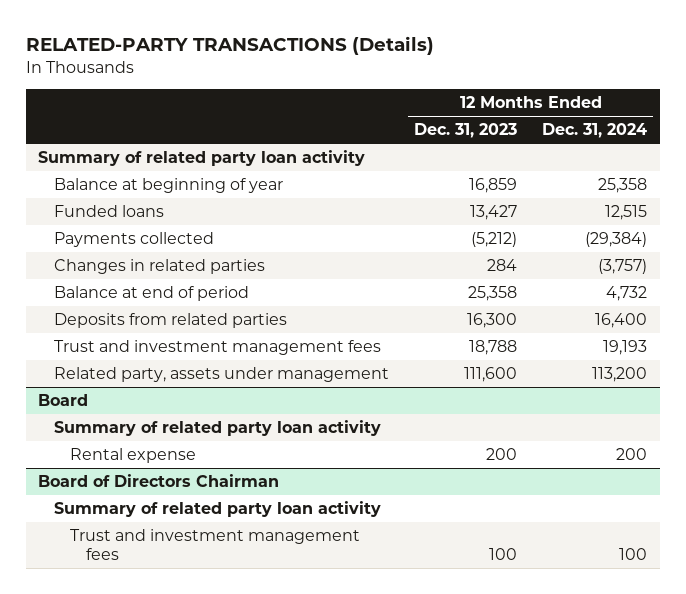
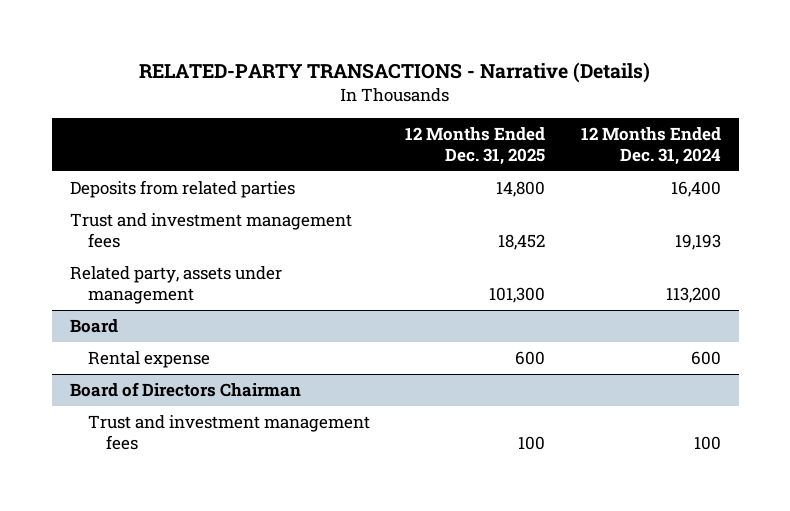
[25,36,434,56] RELATED-PARTY TRANSACTIONS (Details) -> [139,62,651,84] RELATED-PARTY TRANSACTIONS - Narrative (Details)
[414,123,518,139] Dec. 31, 2023 -> none
none -> [405,127,546,166] 12 Months Ended Dec. 31, 2025
[38,150,366,167] Summary of related party loan activity -> none
[54,178,284,194] Balance at beginning of year -> none
[54,205,165,218] Funded loans -> none
[54,232,215,248] Payments collected -> none
[54,259,266,275] Changes in related parties -> none
[54,286,250,302] Balance at end of period -> none
[54,420,382,437] Summary of related party loan activity -> none
[616,448,648,461] 200 -> [690,351,721,366] 600
[54,501,382,518] Summary of related party loan activity -> none

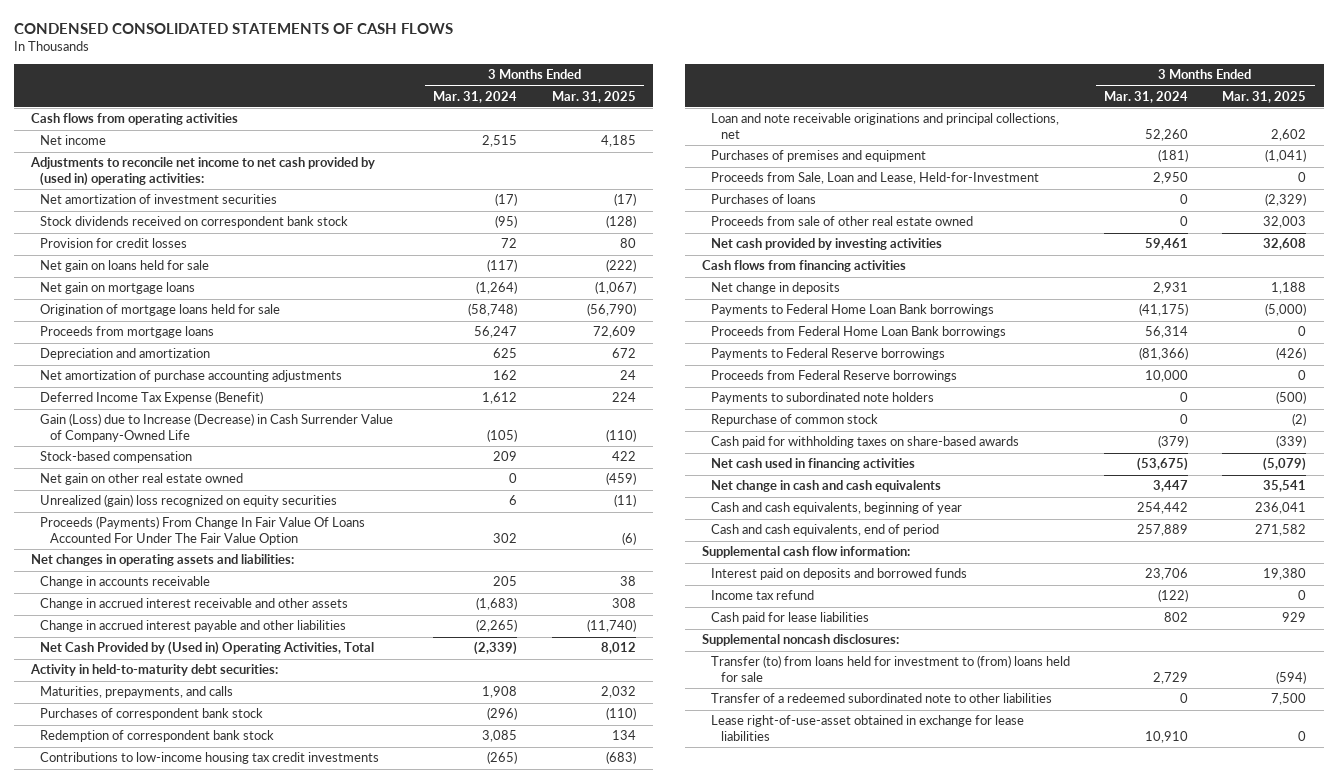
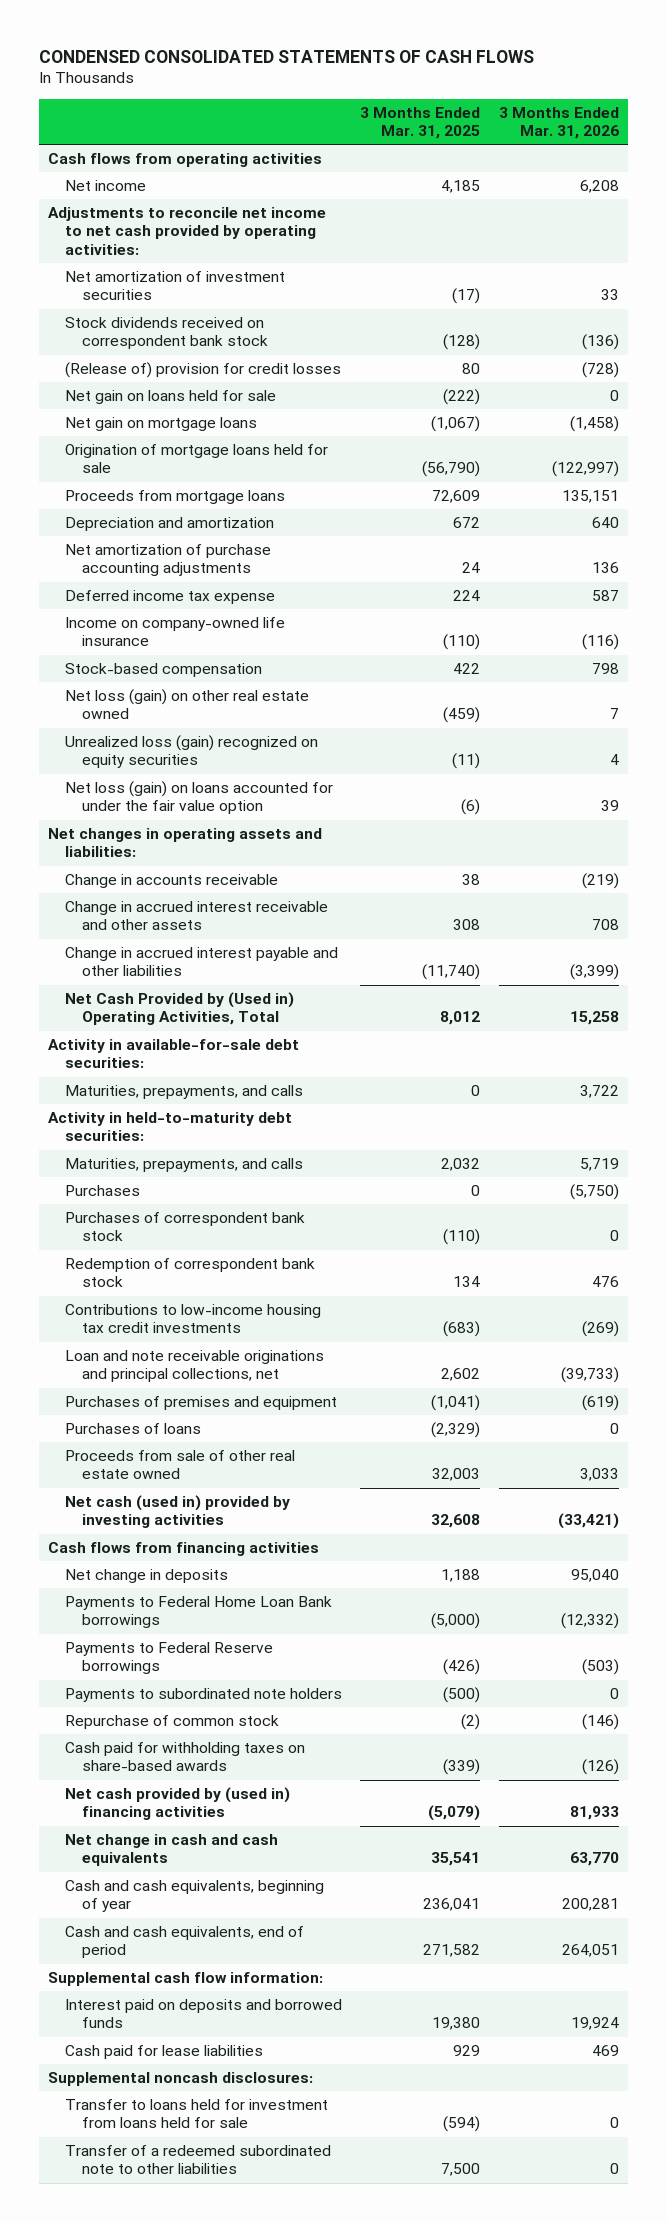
[433,90,518,103] Mar. 31, 2024 -> none
none -> [498,106,619,139] 3 Months Ended Mar. 31, 2026
[29,157,375,186] Adjustments to reconcile net income to net cash provided by (used in) operating activities: -> [47,207,326,255] Adjustments to reconcile net income to net cash provided by operating activities:
[40,238,188,249] Provision for credit losses -> [64,362,341,379] (Release of) provision for credit losses
[40,391,264,405] Deferred Income Tax Expense (Benefit) -> [64,590,275,605] Deferred income tax expense
[40,413,394,442] Gain (Loss) due to Increase (Decrease) in Cash Surrender Value of Company-Owned Life -> [64,617,285,647] Income on company-owned life insurance
[40,473,244,486] Net gain on other real estate owned -> [64,689,309,720] Net loss (gain) on other real estate owned
[40,494,338,508] Unrealized (gain) loss recognized on equity securities -> [64,735,318,769] Unrealized loss (gain) recognized on equity securities
[40,516,366,545] Proceeds (Payments) From Change In Fair Value Of Loans Accounted For Under The Fair Value Option -> [64,781,333,815] Net loss (gain) on loans accounted for under the fair value option
none -> [47,1039,299,1069] Activity in available-for-sale debt securities:
none -> [64,1085,303,1100] Maturities, prepayments, and calls
none -> [64,1185,140,1197] Purchases
[711,172,1040,185] Proceeds from Sale, Loan and Lease, Held-for-Investment -> none
[711,238,943,251] Net cash provided by investing activities -> [64,1495,290,1529] Net cash (used in) provided by investing activities
[711,326,1007,339] Proceeds from Federal Home Loan Bank borrowings -> none
[711,370,958,383] Proceeds from Federal Reserve borrowings -> none
[711,458,916,471] Net cash used in financing activities -> [64,1787,290,1821] Net cash provided by (used in) financing activities
[711,590,815,601] Income tax refund -> none
[711,655,1071,682] Transfer (to) from loans held for investment to (from) loans held for sale -> [64,2099,328,2129] Transfer to loans held for investment from loans held for sale
[711,715,1025,741] Lease right-of-use-asset obtained in exchange for lease liabilities -> none

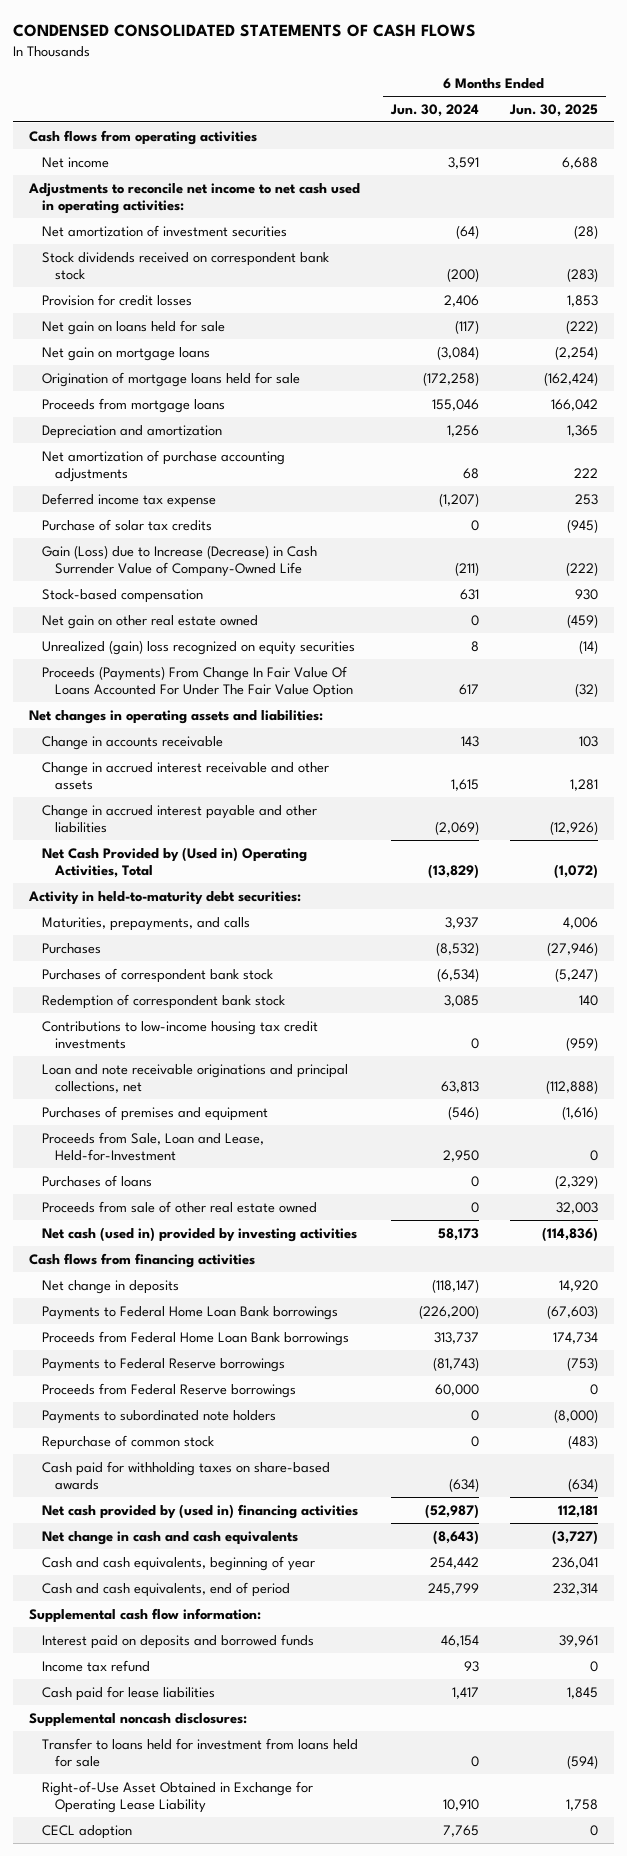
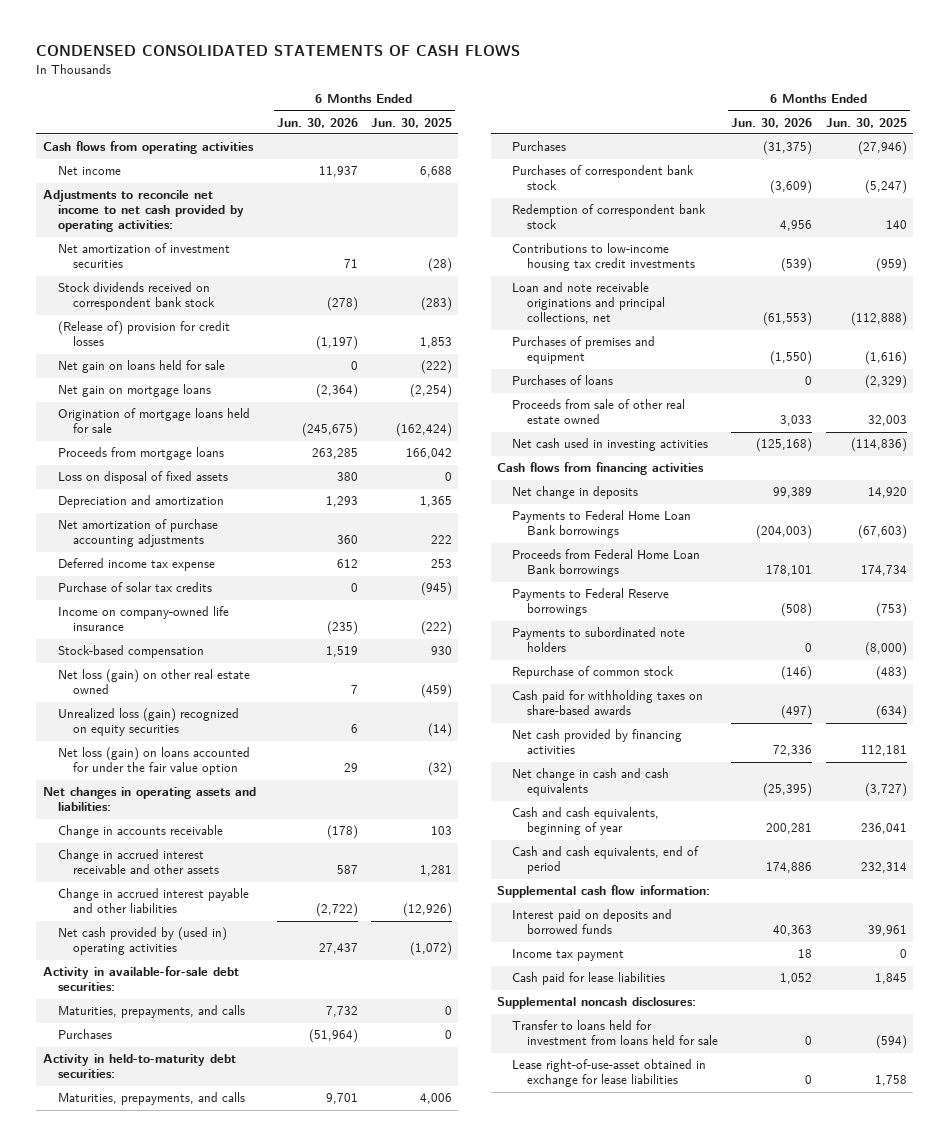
[389,103,479,117] Jun. 30, 2024 -> none
none -> [276,117,358,128] Jun. 30, 2026
[27,182,360,215] Adjustments to reconcile net income to net cash used in operating activities: -> [42,190,244,233] Adjustments to reconcile net income to net cash provided by operating activities:
[41,293,192,306] Provision for credit losses -> [57,321,230,347] (Release of) provision for credit losses
none -> [57,471,228,485] Loss on disposal of fixed assets
[41,544,317,578] Gain (Loss) due to Increase (Decrease) in Cash Surrender Value of Company-Owned Life -> [57,606,229,632] Income on company-owned life insurance
[41,614,258,629] Net gain on other real estate owned -> [57,669,250,695] Net loss (gain) on other real estate owned
[41,639,355,655] Unrealized (gain) loss recognized on equity securities -> [57,708,239,737] Unrealized loss (gain) recognized on equity securities
[41,665,353,699] Proceeds (Payments) From Change In Fair Value Of Loans Accounted For Under The Fair Value Option -> [57,747,250,776] Net loss (gain) on loans accounted for under the fair value option
[41,846,307,879] Net Cash Provided by (Used in) Operating Activities, Total -> [57,927,227,956] Net cash provided by (used in) operating activities
none -> [42,966,239,992] Activity in available-for-sale debt securities:
none -> [57,1005,245,1019] Maturities, prepayments, and calls
none -> [57,1029,112,1040] Purchases
[41,1131,264,1162] Proceeds from Sale, Loan and Lease, Held-for-Investment -> none
[41,1226,357,1242] Net cash (used in) provided by investing activities -> [512,438,709,452] Net cash used in investing activities
[41,1382,296,1398] Proceeds from Federal Reserve borrowings -> none
[41,1503,358,1519] Net cash provided by (used in) financing activities -> [512,729,683,755] Net cash provided by financing activities
[41,1659,150,1672] Income tax refund -> [512,949,625,962] Income tax payment
[41,1824,132,1839] CECL adoption -> none
[41,1780,313,1814] Right-of-Use Asset Obtained in Exchange for Operating Lease Liability -> [512,1059,707,1088] Lease right-of-use-asset obtained in exchange for lease liabilities

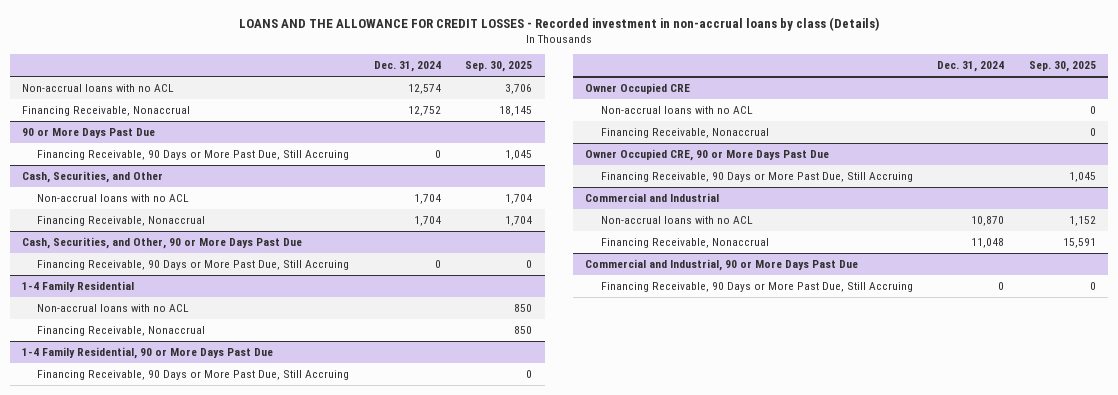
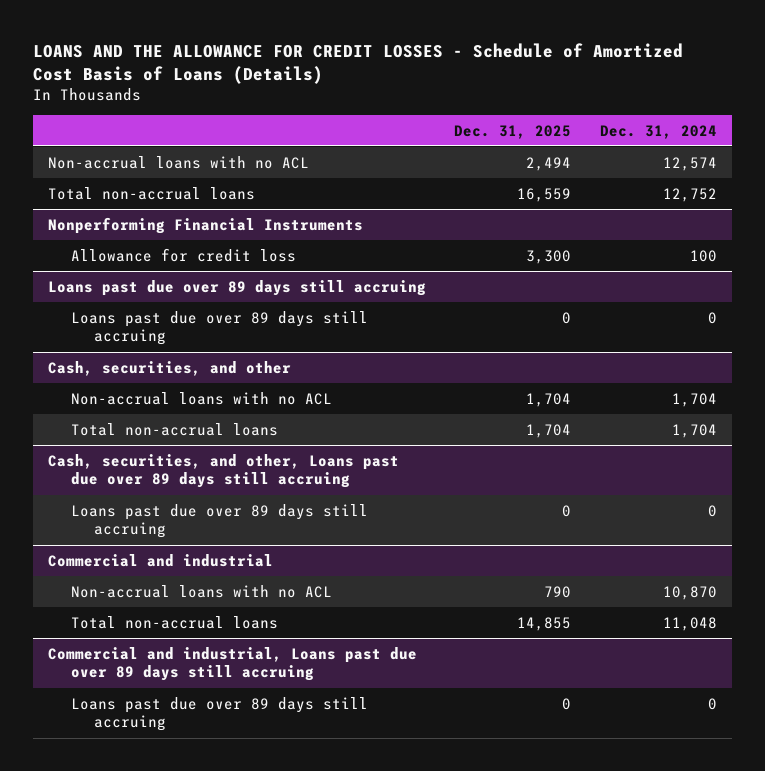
[238,16,879,31] LOANS AND THE ALLOWANCE FOR CREDIT LOSSES - Recorded investment in non-accrual loans by class (Details) -> [33,42,684,84] LOANS AND THE ALLOWANCE FOR CREDIT LOSSES - Schedule of Amortized Cost Basis of Loans (Details)
[465,61,533,73] Sep. 30, 2025 -> none
none -> [454,124,572,139] Dec. 31, 2025
[21,106,190,117] Financing Receivable, Nonaccrual -> [47,186,255,200] Total non-accrual loans
none -> [47,216,363,234] Nonperforming Financial Instruments
none -> [70,247,296,262] Allowance for credit loss
[21,128,155,139] 90 or More Days Past Due -> [47,279,426,296] Loans past due over 89 days still accruing
[37,150,350,161] Financing Receivable, 90 Days or More Past Due, Still Accruing -> [70,310,368,346] Loans past due over 89 days still accruing
[21,171,163,184] Cash, Securities, and Other -> [47,360,291,376] Cash, securities, and other
[21,237,302,250] Cash, Securities, and Other, 90 or More Days Past Due -> none
[21,281,134,293] 1-4 Family Residential -> none
[37,304,190,313] Non-accrual loans with no ACL -> none
[37,326,206,337] Financing Receivable, Nonaccrual -> none
[21,347,273,360] 1-4 Family Residential, 90 or More Days Past Due -> none
[37,370,350,381] Financing Receivable, 90 Days or More Past Due, Still Accruing -> none
[585,83,691,95] Owner Occupied CRE -> none
[600,106,753,115] Non-accrual loans with no ACL -> none
[600,128,769,139] Financing Receivable, Nonaccrual -> none
[585,149,830,162] Owner Occupied CRE, 90 or More Days Past Due -> none
[600,172,913,183] Financing Receivable, 90 Days or More Past Due, Still Accruing -> none
[37,216,206,227] Financing Receivable, Nonaccrual -> [70,422,278,436] Total non-accrual loans
none -> [47,453,399,489] Cash, securities, and other, Loans past due over 89 days still accruing
[37,260,350,271] Financing Receivable, 90 Days or More Past Due, Still Accruing -> [70,503,368,539] Loans past due over 89 days still accruing
[585,193,720,203] Commercial and Industrial -> [47,553,273,567] Commercial and industrial
[585,259,859,272] Commercial and Industrial, 90 or More Days Past Due -> none
[600,238,769,249] Financing Receivable, Nonaccrual -> [70,615,278,629] Total non-accrual loans
none -> [47,646,417,682] Commercial and industrial, Loans past due over 89 days still accruing
[600,282,913,293] Financing Receivable, 90 Days or More Past Due, Still Accruing -> [70,696,368,732] Loans past due over 89 days still accruing

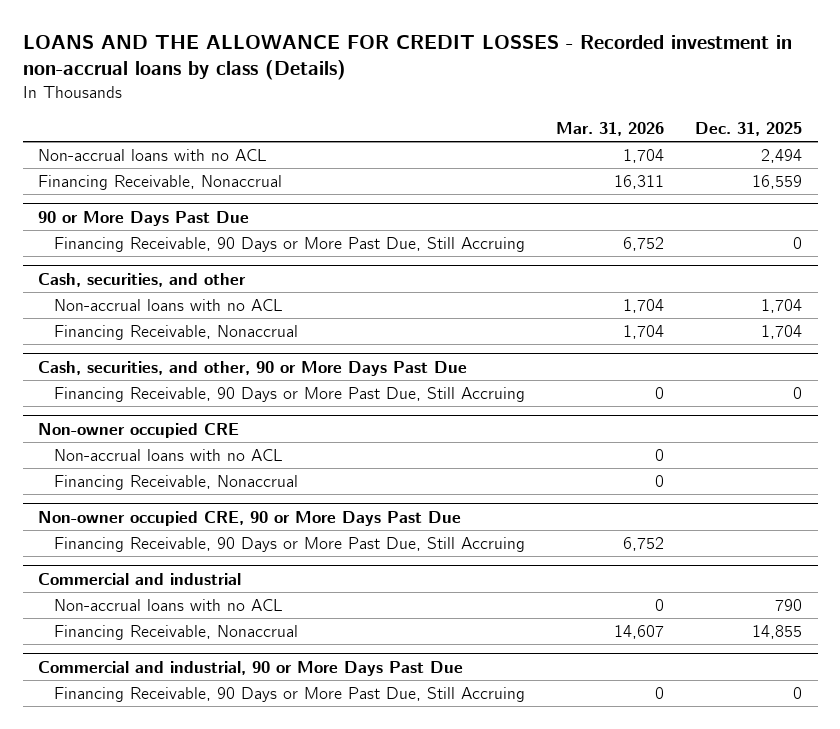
[33,42,684,84] LOANS AND THE ALLOWANCE FOR CREDIT LOSSES - Schedule of Amortized Cost Basis of Loans (Details) -> [22,34,792,81] LOANS AND THE ALLOWANCE FOR CREDIT LOSSES - Recorded investment in non-accrual loans by class (Details)
[600,124,718,139] Dec. 31, 2024 -> none
none -> [556,122,665,137] Mar. 31, 2026
[47,216,363,234] Nonperforming Financial Instruments -> none
[70,247,296,262] Allowance for credit loss -> none
[47,186,255,200] Total non-accrual loans -> [38,174,283,190] Financing Receivable, Nonaccrual
[47,279,426,296] Loans past due over 89 days still accruing -> [38,210,250,226] 90 or More Days Past Due
[70,310,368,346] Loans past due over 89 days still accruing -> [54,236,526,252] Financing Receivable, 90 Days or More Past Due, Still Accruing
[47,453,399,489] Cash, securities, and other, Loans past due over 89 days still accruing -> none
[70,422,278,436] Total non-accrual loans -> [54,324,299,340] Financing Receivable, Nonaccrual
none -> [38,360,468,376] Cash, securities, and other, 90 or More Days Past Due
[70,503,368,539] Loans past due over 89 days still accruing -> [54,386,526,402] Financing Receivable, 90 Days or More Past Due, Still Accruing
none -> [38,422,240,438] Non-owner occupied CRE
none -> [54,448,284,461] Non-accrual loans with no ACL
none -> [54,474,299,490] Financing Receivable, Nonaccrual
none -> [38,510,462,526] Non-owner occupied CRE, 90 or More Days Past Due
none -> [54,536,526,552] Financing Receivable, 90 Days or More Past Due, Still Accruing
[47,646,417,682] Commercial and industrial, Loans past due over 89 days still accruing -> none
[70,615,278,629] Total non-accrual loans -> [54,624,299,640] Financing Receivable, Nonaccrual
none -> [38,660,464,676] Commercial and industrial, 90 or More Days Past Due
[70,696,368,732] Loans past due over 89 days still accruing -> [54,686,526,702] Financing Receivable, 90 Days or More Past Due, Still Accruing

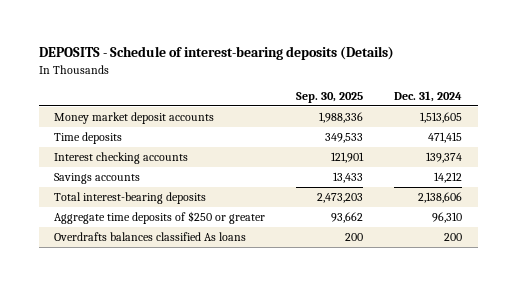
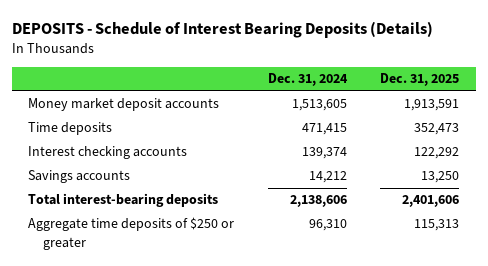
[38,46,394,61] DEPOSITS - Schedule of interest-bearing deposits (Details) -> [11,20,433,38] DEPOSITS - Schedule of Interest Bearing Deposits (Details)
[296,91,364,103] Sep. 30, 2025 -> none
none -> [380,73,460,87] Dec. 31, 2025
[54,232,247,242] Overdrafts balances classified As loans -> none

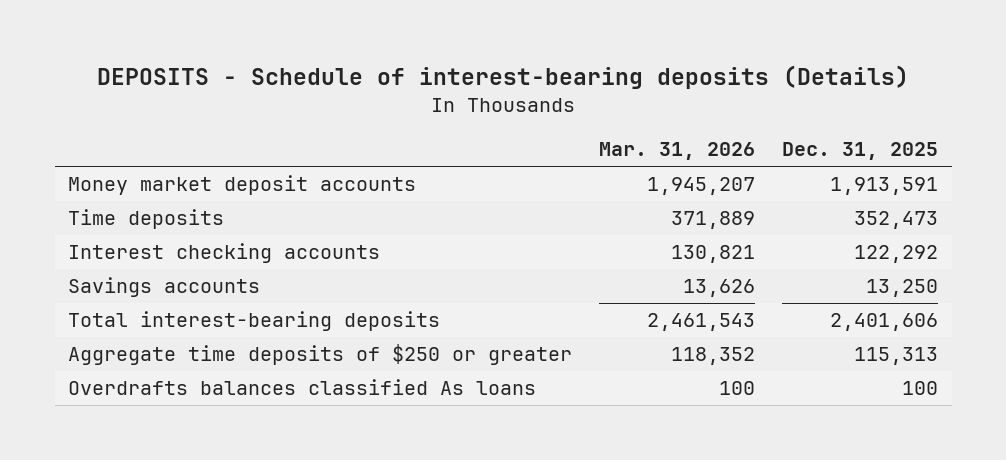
[11,20,433,38] DEPOSITS - Schedule of Interest Bearing Deposits (Details) -> [97,65,910,90] DEPOSITS - Schedule of interest-bearing deposits (Details)
[267,73,348,87] Dec. 31, 2024 -> none
none -> [599,142,756,161] Mar. 31, 2026
none -> [68,379,537,396] Overdrafts balances classified As loans

